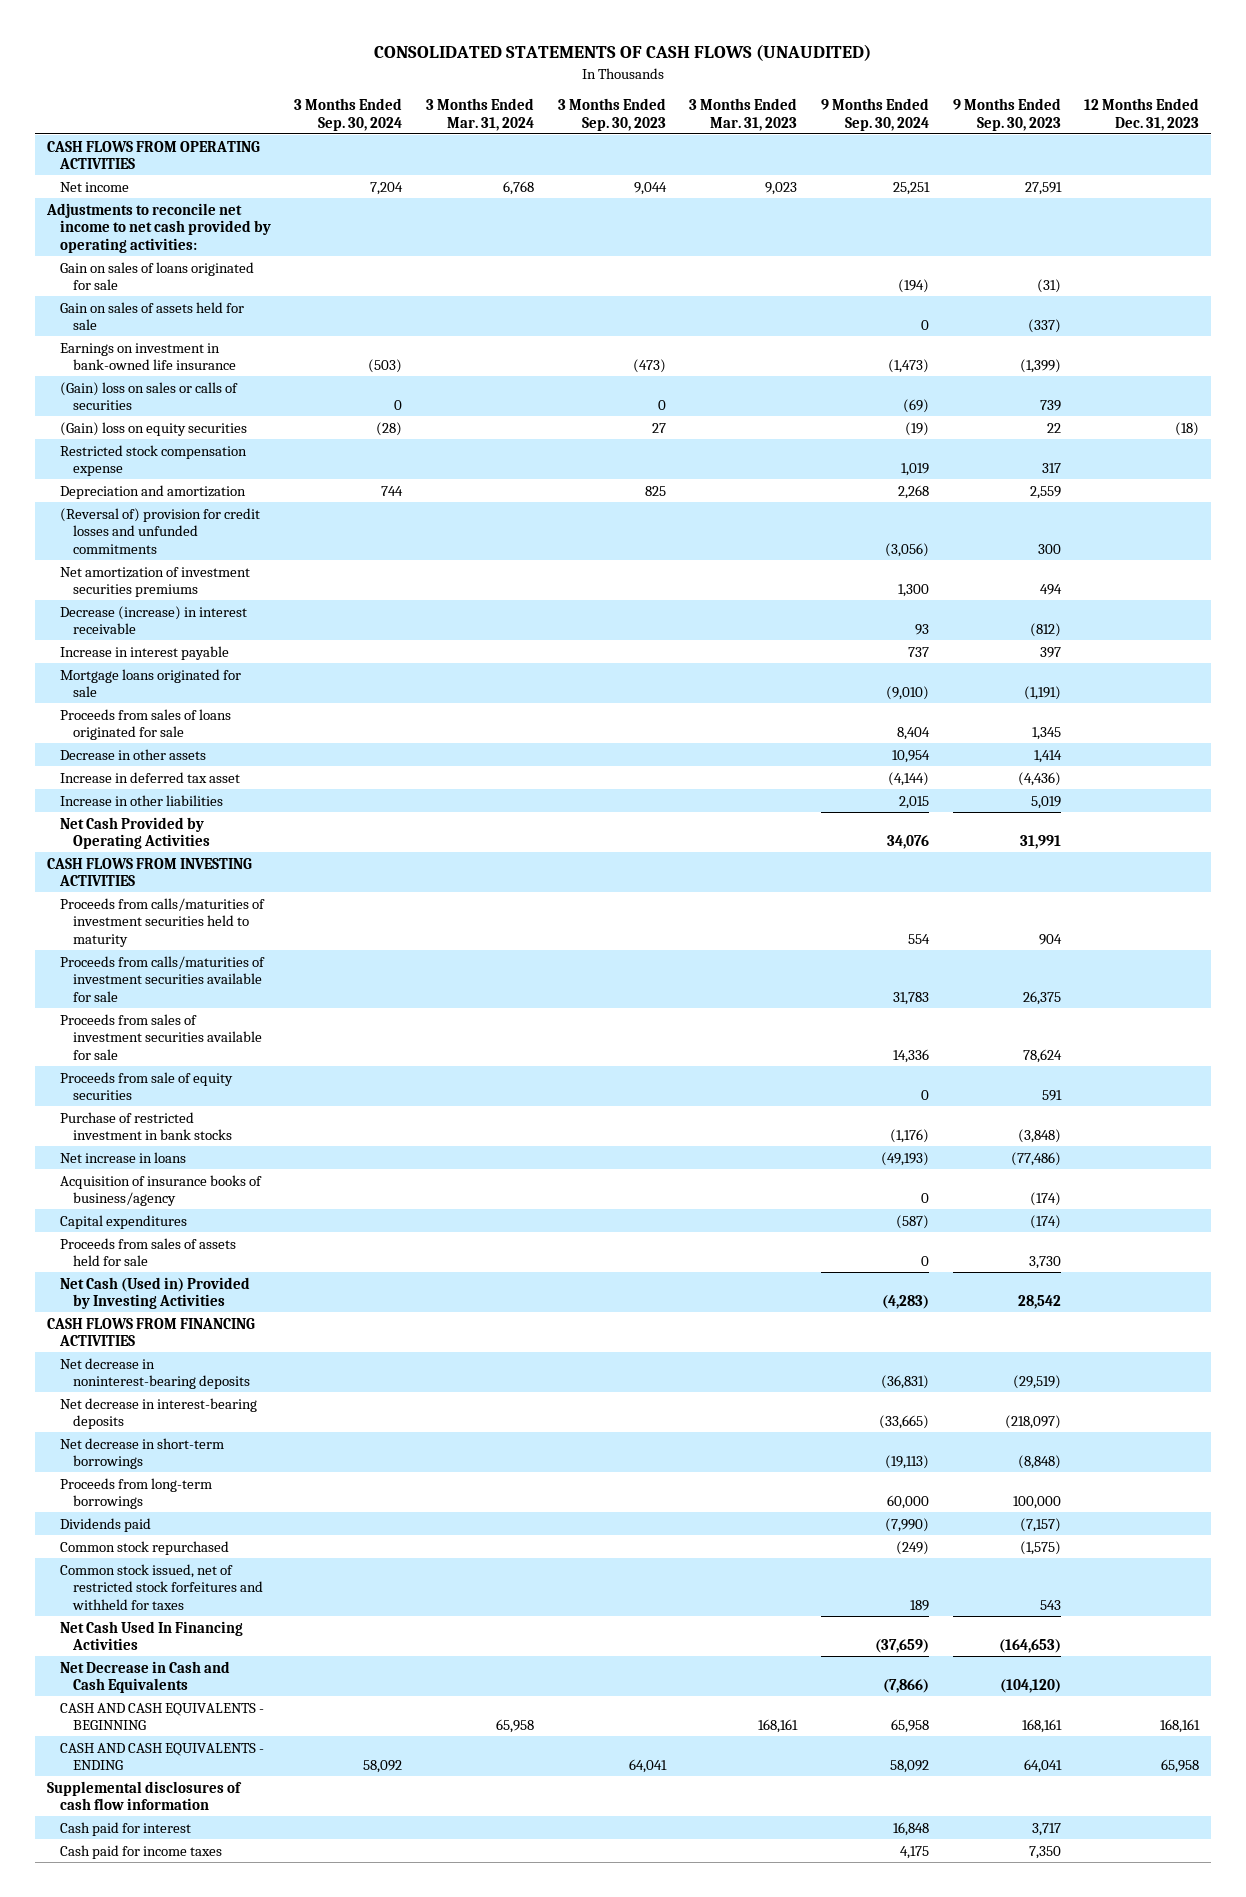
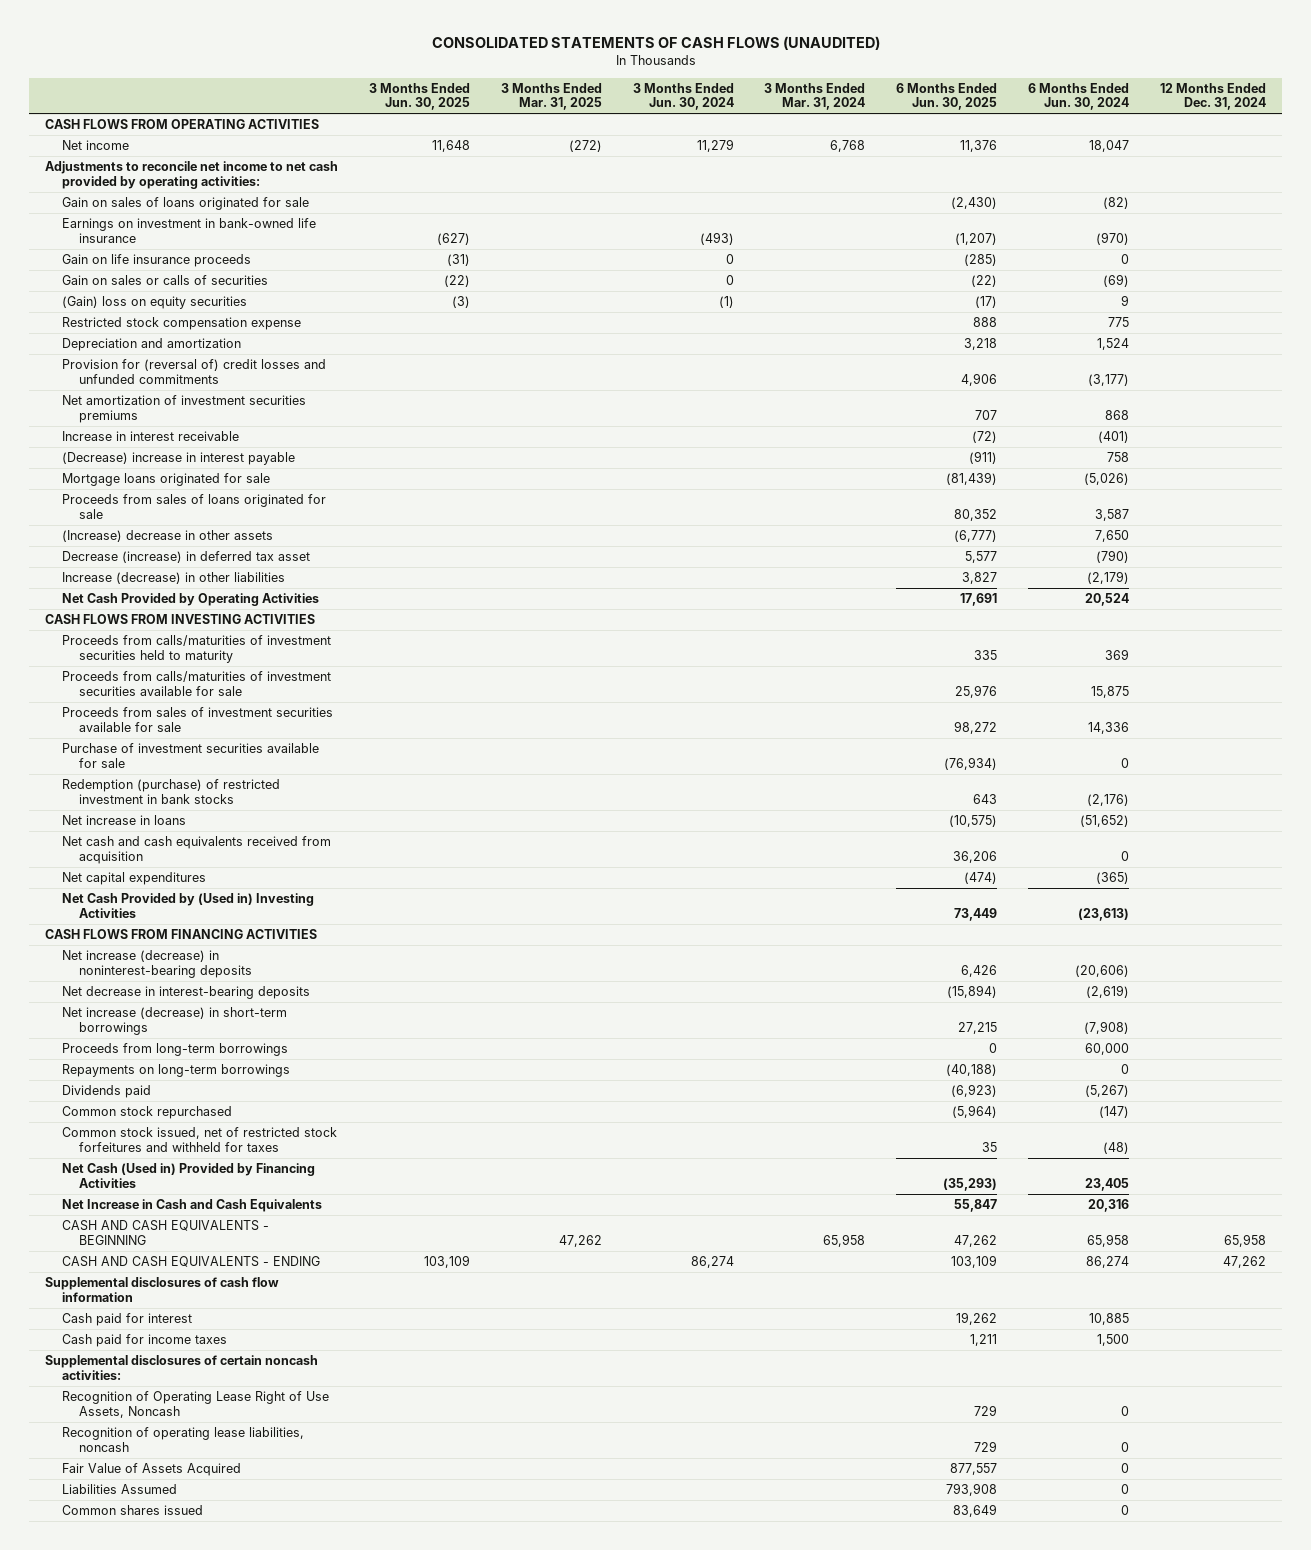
[294,98,403,131] 3 Months Ended Sep. 30, 2024 -> none
[557,98,666,131] 3 Months Ended Sep. 30, 2023 -> none
[689,98,798,131] 3 Months Ended Mar. 31, 2023 -> none
[820,98,929,131] 9 Months Ended Sep. 30, 2024 -> none
[952,98,1061,131] 9 Months Ended Sep. 30, 2023 -> none
[1084,98,1200,131] 12 Months Ended Dec. 31, 2023 -> none
none -> [368,82,470,111] 3 Months Ended Jun. 30, 2025
none -> [500,82,602,111] 3 Months Ended Mar. 31, 2025
none -> [632,82,734,111] 3 Months Ended Jun. 30, 2024
none -> [896,82,998,111] 6 Months Ended Jun. 30, 2025
none -> [1028,82,1130,111] 6 Months Ended Jun. 30, 2024
none -> [1160,82,1267,111] 12 Months Ended Dec. 31, 2024
[59,301,244,331] Gain on sales of assets held for sale -> none
none -> [61,254,251,268] Gain on life insurance proceeds
[59,381,238,411] (Gain) loss on sales or calls of securities -> [61,275,268,286] Gain on sales or calls of securities
[59,507,260,554] (Reversal of) provision for credit losses and unfunded commitments -> [61,359,326,384] Provision for (reversal of) credit losses and unfunded commitments
[59,605,247,635] Decrease (increase) in interest receivable -> [61,431,239,442] Increase in interest receivable
[59,645,229,660] Increase in interest payable -> [61,452,295,466] (Decrease) increase in interest payable
[59,748,206,760] Decrease in other assets -> [61,530,273,543] (Increase) decrease in other assets
[59,771,240,783] Increase in deferred tax asset -> [61,551,310,564] Decrease (increase) in deferred tax asset
[59,794,223,806] Increase in other liabilities -> [61,572,285,585] Increase (decrease) in other liabilities
[59,1071,233,1101] Proceeds from sale of equity securities -> none
none -> [61,743,319,768] Purchase of investment securities available for sale
[59,1111,232,1141] Purchase of restricted investment in bank stocks -> [61,779,280,804] Redemption (purchase) of restricted investment in bank stocks
[59,1174,262,1207] Acquisition of insurance books of business/agency -> none
[59,1237,236,1267] Proceeds from sales of assets held for sale -> none
none -> [61,836,331,864] Net cash and cash equivalents received from acquisition
[59,1214,187,1229] Capital expenditures -> [61,872,206,886] Net capital expenditures
[59,1276,250,1310] Net Cash (Used in) Provided by Investing Activities -> [61,893,314,918] Net Cash Provided by (Used in) Investing Activities
[59,1357,250,1390] Net decrease in noninterest-bearing deposits -> [61,950,253,978] Net increase (decrease) in noninterest-bearing deposits
[59,1437,224,1470] Net decrease in short-term borrowings -> [61,1007,287,1035] Net increase (decrease) in short-term borrowings
none -> [61,1064,290,1078] Repayments on long-term borrowings
[59,1620,243,1651] Net Cash Used In Financing Activities -> [61,1163,315,1188] Net Cash (Used in) Provided by Financing Activities
[59,1660,230,1694] Net Decrease in Cash and Cash Equivalents -> [61,1199,322,1213] Net Increase in Cash and Cash Equivalents
none -> [44,1355,318,1380] Supplemental disclosures of certain noncash activities:
none -> [61,1391,329,1418] Recognition of Operating Lease Right of Use Assets, Noncash
none -> [61,1427,304,1452] Recognition of operating lease liabilities, noncash
none -> [61,1463,241,1477] Fair Value of Assets Acquired
none -> [61,1484,177,1495] Liabilities Assumed
none -> [61,1505,203,1516] Common shares issued

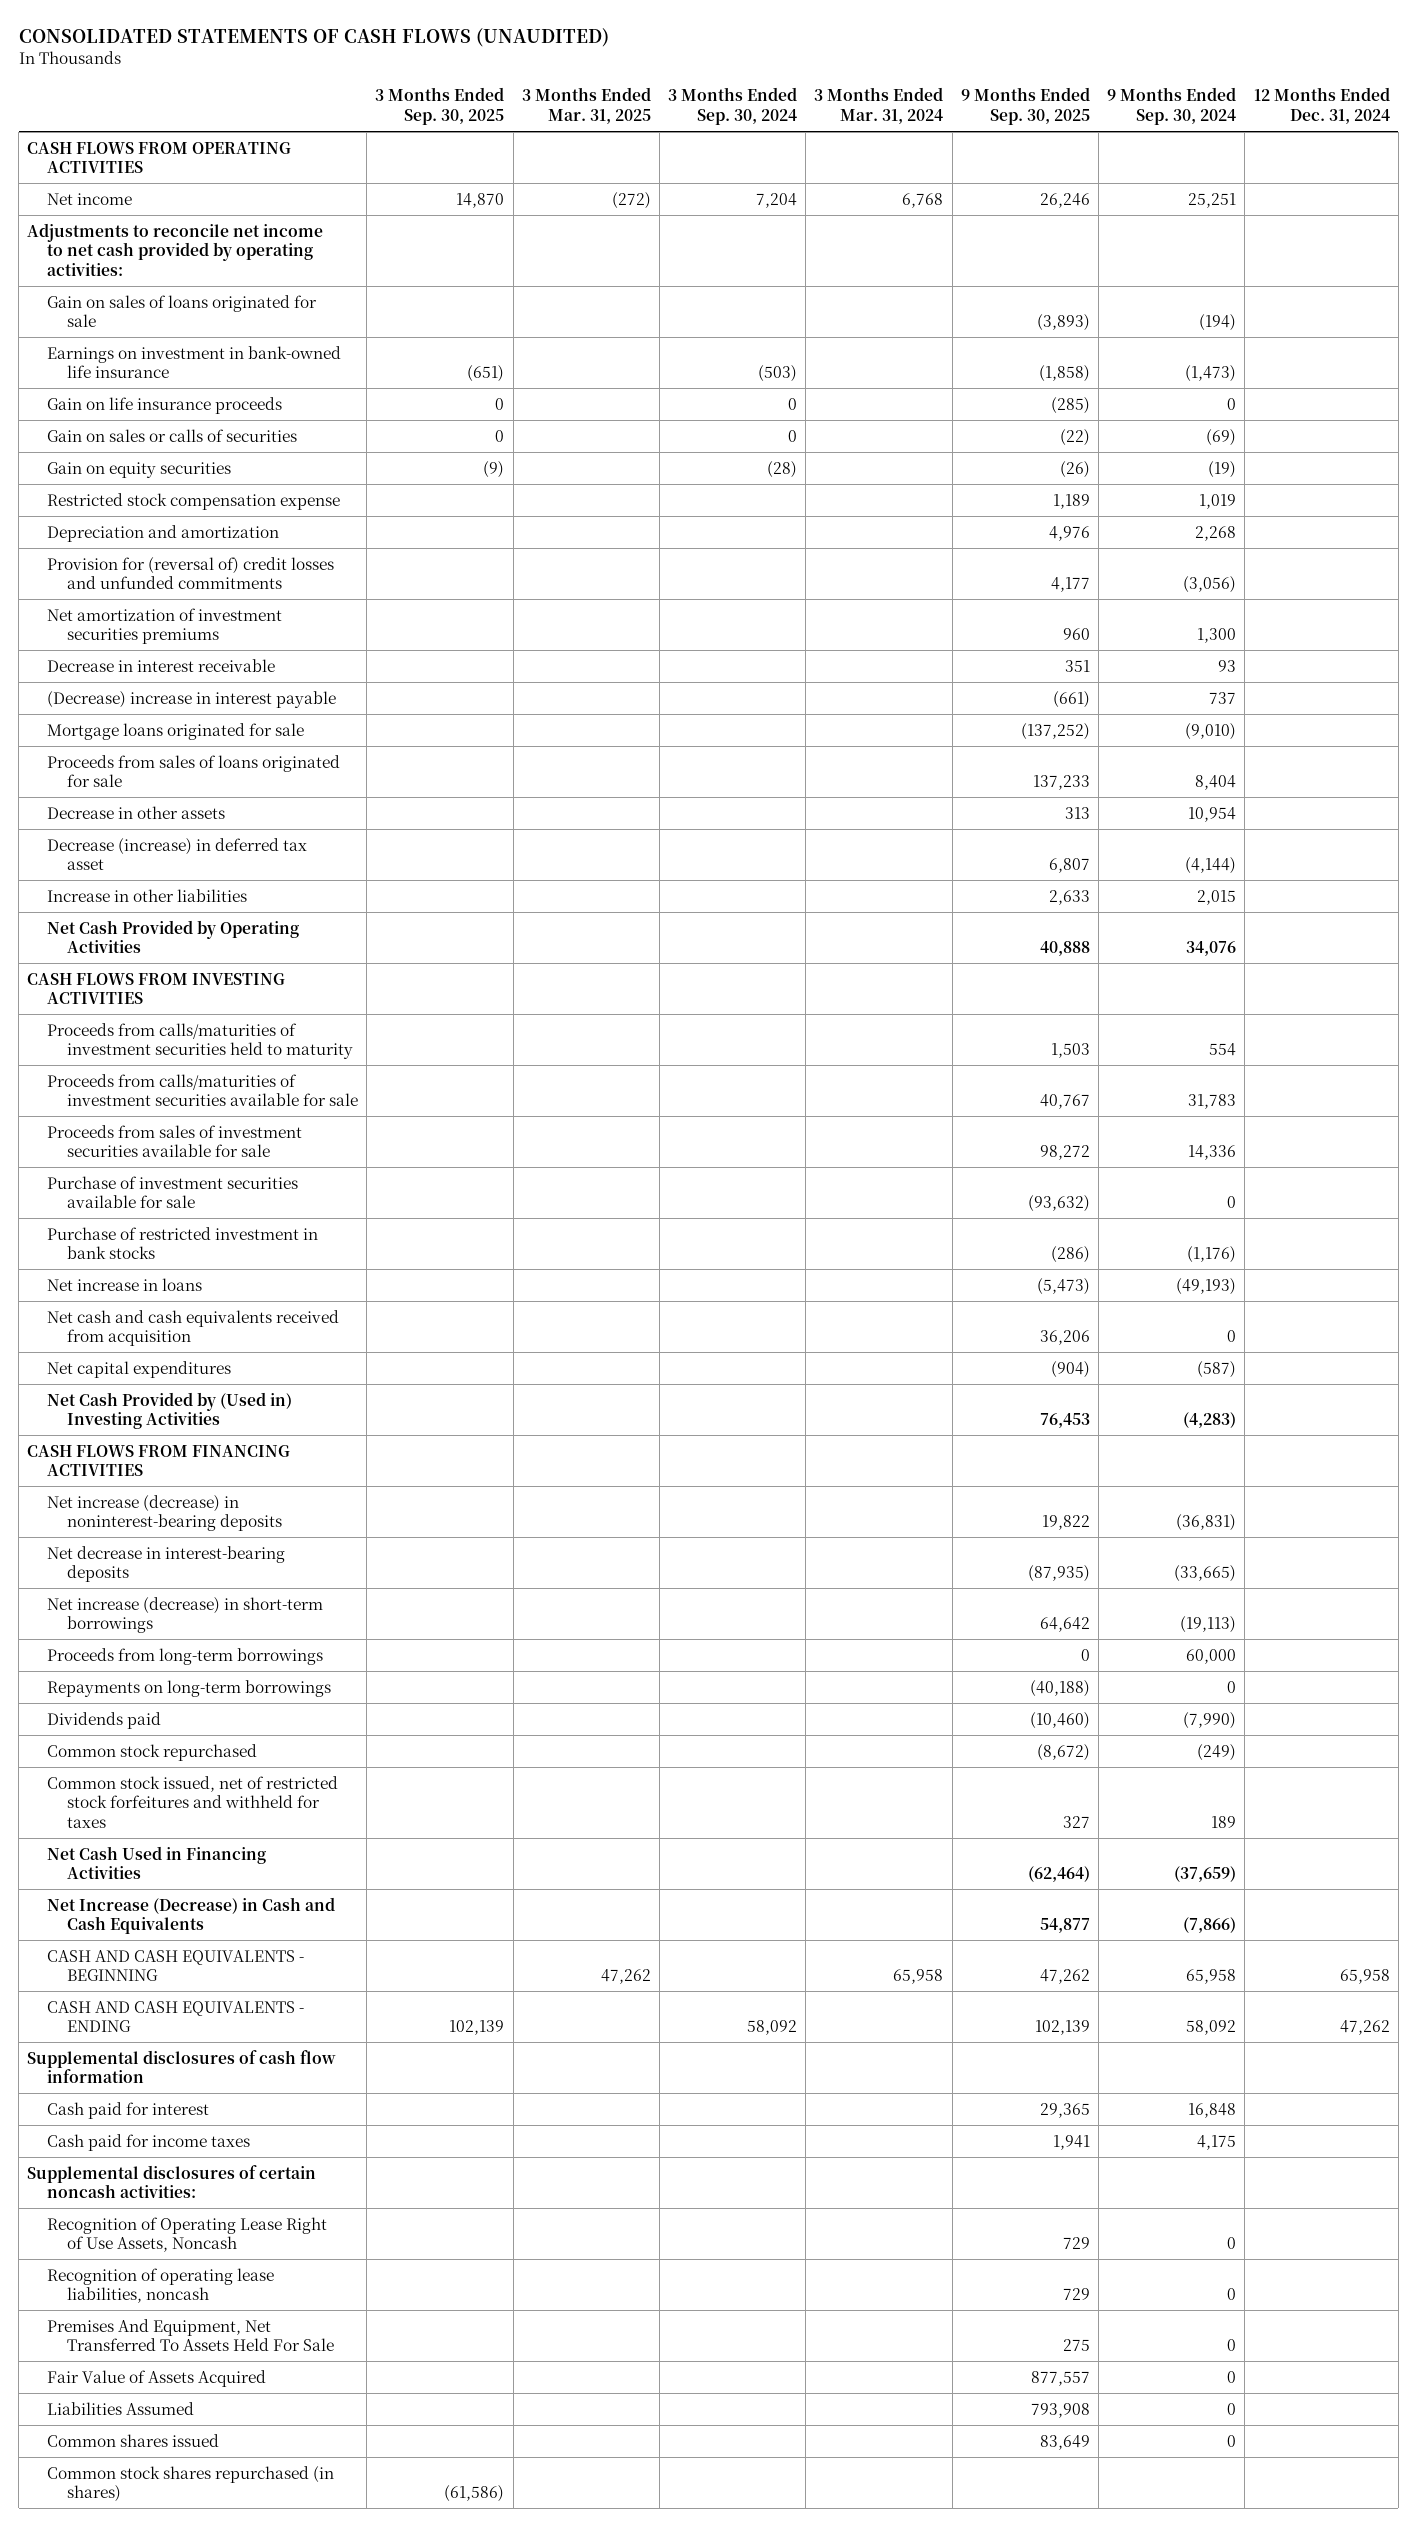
[368,82,470,111] 3 Months Ended Jun. 30, 2025 -> none
[632,82,734,111] 3 Months Ended Jun. 30, 2024 -> none
[896,82,998,111] 6 Months Ended Jun. 30, 2025 -> none
[1028,82,1130,111] 6 Months Ended Jun. 30, 2024 -> none
none -> [375,87,505,126] 3 Months Ended Sep. 30, 2025
none -> [668,87,798,126] 3 Months Ended Sep. 30, 2024
none -> [960,87,1090,126] 9 Months Ended Sep. 30, 2025
none -> [1107,87,1237,126] 9 Months Ended Sep. 30, 2024
[61,296,247,310] (Gain) loss on equity securities -> [47,461,232,478] Gain on equity securities
[61,431,239,442] Increase in interest receivable -> [47,658,276,672] Decrease in interest receivable
[61,530,273,543] (Increase) decrease in other assets -> [47,805,226,819] Decrease in other assets
[61,572,285,585] Increase (decrease) in other liabilities -> [47,888,248,902] Increase in other liabilities
[61,779,280,804] Redemption (purchase) of restricted investment in bank stocks -> [47,1226,319,1260] Purchase of restricted investment in bank stocks
[61,1163,315,1188] Net Cash (Used in) Provided by Financing Activities -> [47,1845,267,1880] Net Cash Used in Financing Activities
[61,1199,322,1213] Net Increase in Cash and Cash Equivalents -> [47,1896,336,1935] Net Increase (Decrease) in Cash and Cash Equivalents
none -> [47,2318,335,2352] Premises And Equipment, Net Transferred To Assets Held For Sale
none -> [47,2465,335,2503] Common stock shares repurchased (in shares)

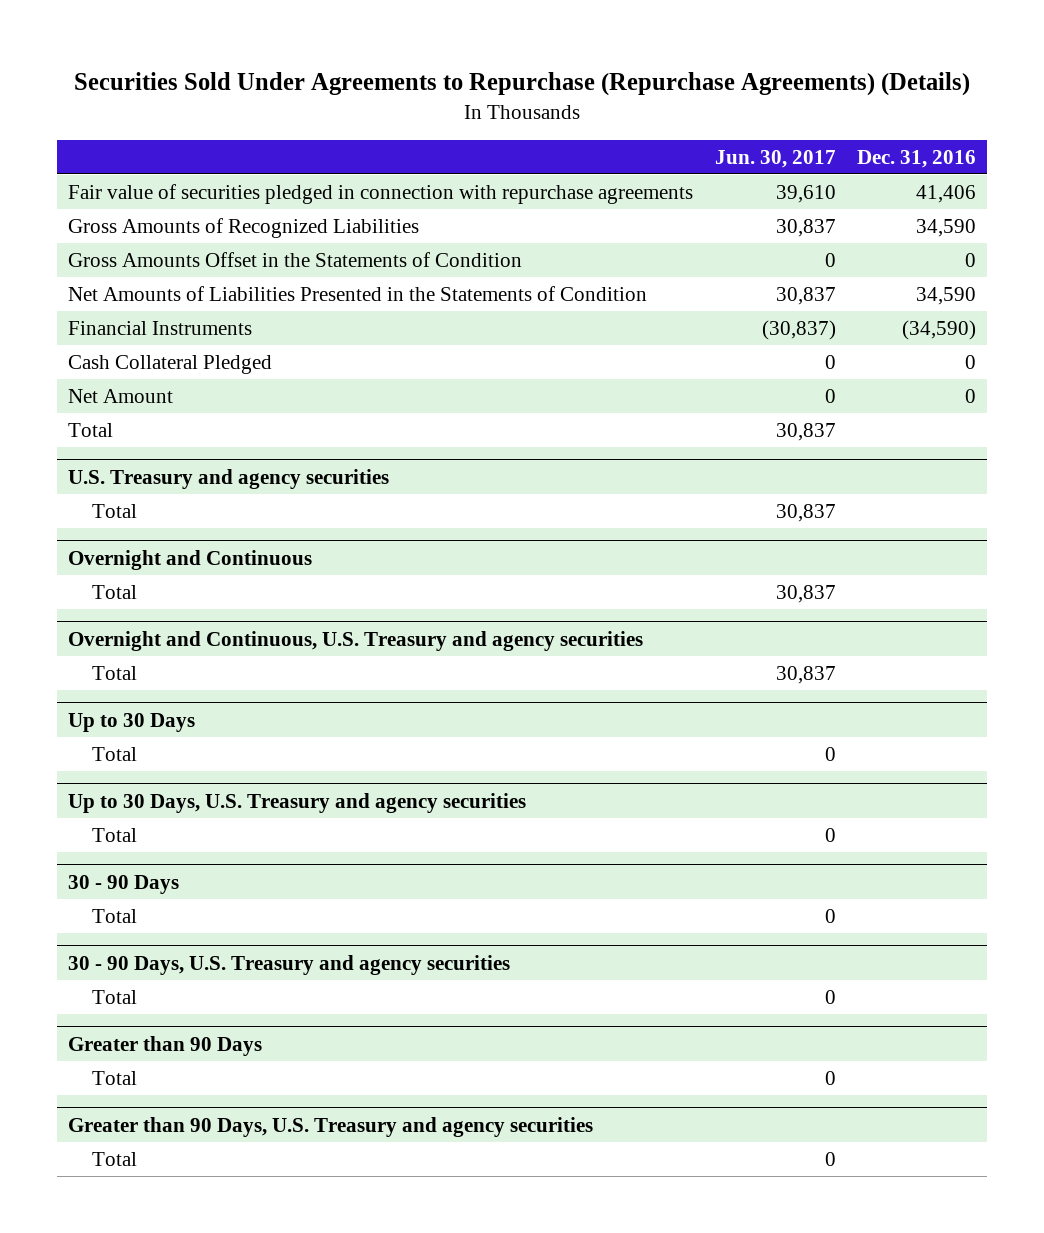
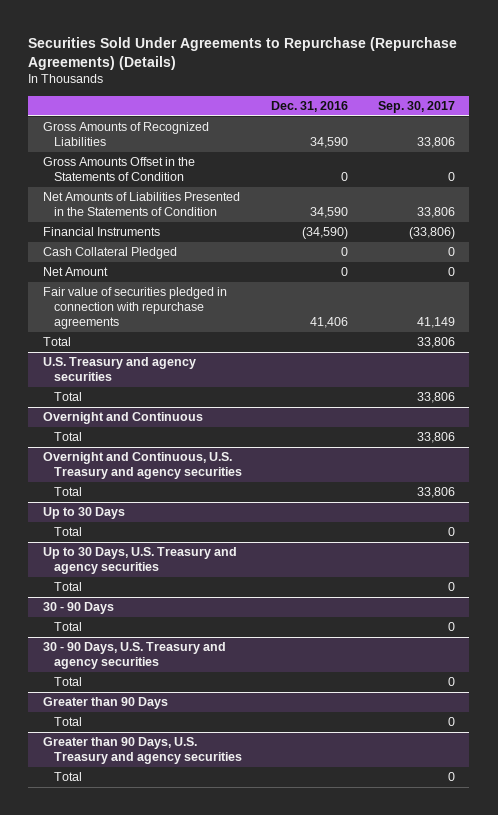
[714,150,836,169] Jun. 30, 2017 -> none
none -> [377,101,455,114] Sep. 30, 2017
[68,183,694,204] Fair value of securities pledged in connection with repurchase agreements -> [43,287,228,330] Fair value of securities pledged in connection with repurchase agreements

